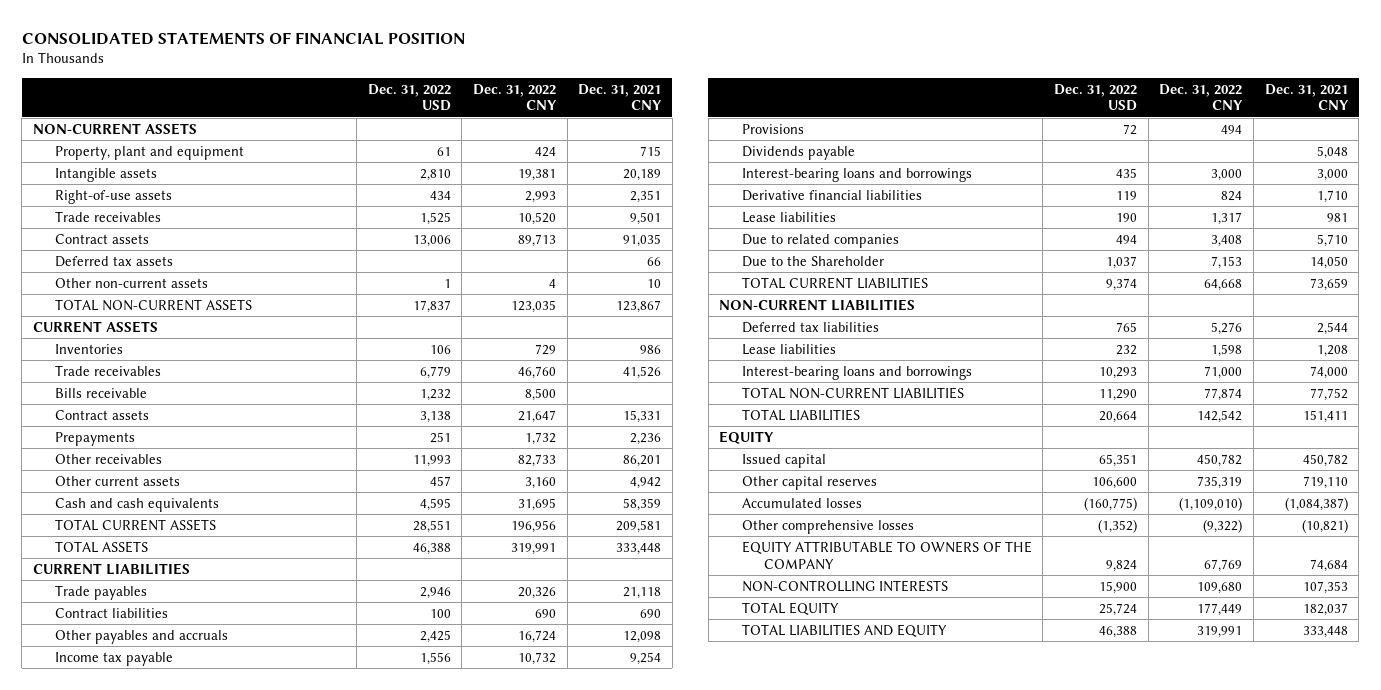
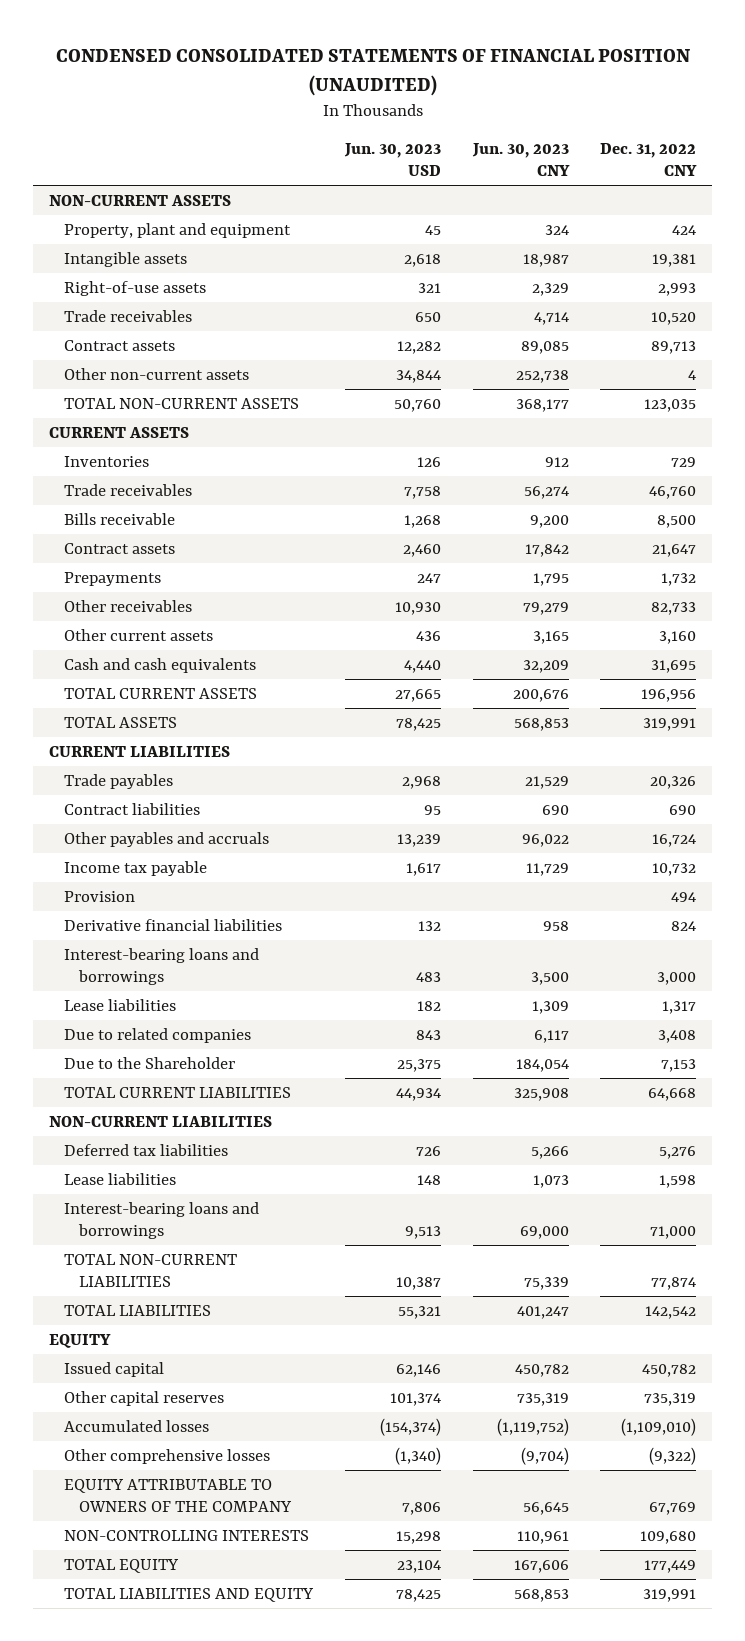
[21,31,465,45] CONSOLIDATED STATEMENTS OF FINANCIAL POSITION -> [55,48,690,96] CONDENSED CONSOLIDATED STATEMENTS OF FINANCIAL POSITION (UNAUDITED)
[367,83,451,112] Dec. 31, 2022 USD -> none
[578,83,663,111] Dec. 31, 2021 CNY -> none
none -> [343,143,441,177] Jun. 30, 2023 USD
none -> [471,143,570,177] Jun. 30, 2023 CNY
[55,255,174,267] Deferred tax assets -> none
[741,145,855,160] Dividends payable -> none
[741,123,804,134] Provisions -> [63,890,135,902] Provision
[741,167,972,182] Interest-bearing loans and borrowings -> [63,947,259,985] Interest-bearing loans and borrowings

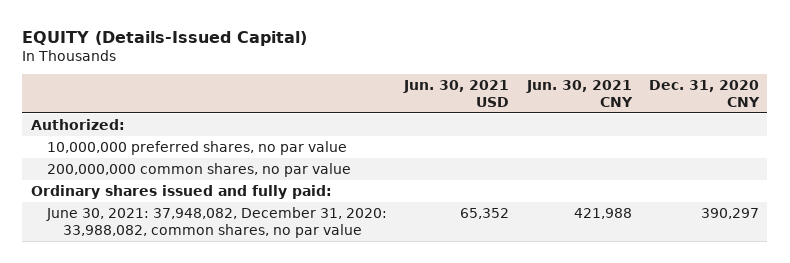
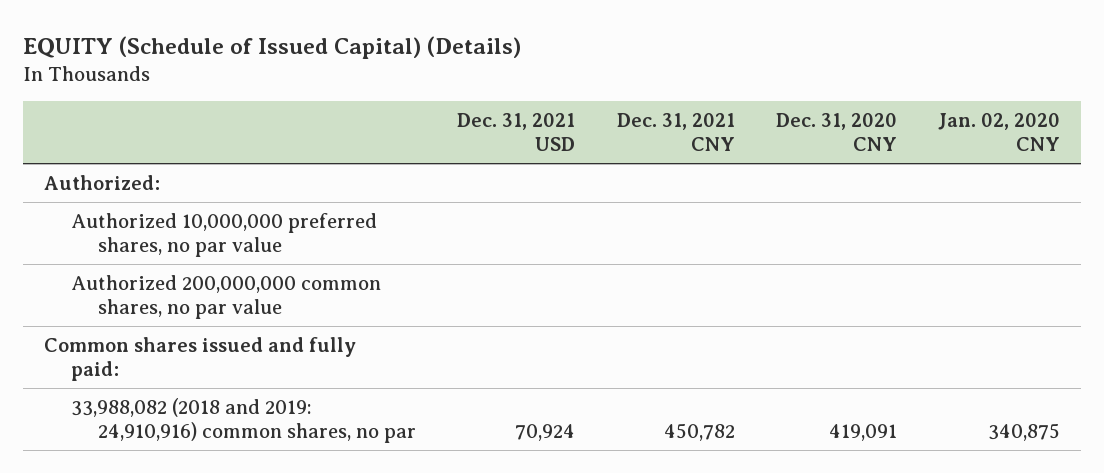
[22,31,308,47] EQUITY (Details-Issued Capital) -> [22,36,521,60] EQUITY (Schedule of Issued Capital) (Details)
[403,80,510,107] Jun. 30, 2021 USD -> none
[525,80,633,107] Jun. 30, 2021 CNY -> none
none -> [457,112,576,152] Dec. 31, 2021 USD
none -> [616,112,735,152] Dec. 31, 2021 CNY
none -> [938,112,1061,152] Jan. 02, 2020 CNY
[47,140,348,155] 10,000,000 preferred shares, no par value -> [70,212,377,258] Authorized 10,000,000 preferred shares, no par value
[47,162,352,177] 200,000,000 common shares, no par value -> [70,274,381,320] Authorized 200,000,000 common shares, no par value
[30,184,332,199] Ordinary shares issued and fully paid: -> [43,336,356,382] Common shares issued and fully paid:
[46,206,388,238] June 30, 2021: 37,948,082, December 31, 2020: 33,988,082, common shares, no par value -> [70,397,416,444] 33,988,082 (2018 and 2019: 24,910,916) common shares, no par
[700,207,759,219] 390,297 -> [828,424,897,442] 419,091

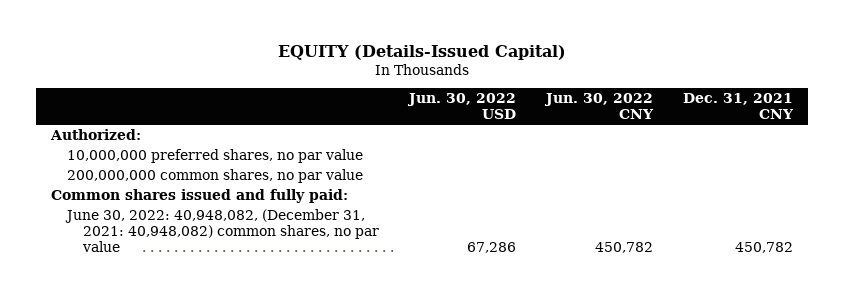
[22,36,521,60] EQUITY (Schedule of Issued Capital) (Details) -> [278,44,567,60] EQUITY (Details-Issued Capital)
[457,112,576,152] Dec. 31, 2021 USD -> none
[775,112,897,152] Dec. 31, 2020 CNY -> none
[938,112,1061,152] Jan. 02, 2020 CNY -> none
none -> [407,93,517,120] Jun. 30, 2022 USD
none -> [544,93,655,120] Jun. 30, 2022 CNY
[70,212,377,258] Authorized 10,000,000 preferred shares, no par value -> [67,149,364,164] 10,000,000 preferred shares, no par value
[70,274,381,320] Authorized 200,000,000 common shares, no par value -> [67,169,364,184] 200,000,000 common shares, no par value
[70,397,416,444] 33,988,082 (2018 and 2019: 24,910,916) common shares, no par -> [65,209,380,253] June 30, 2022: 40,948,082, (December 31, 2021: 40,948,082) common shares, no par value

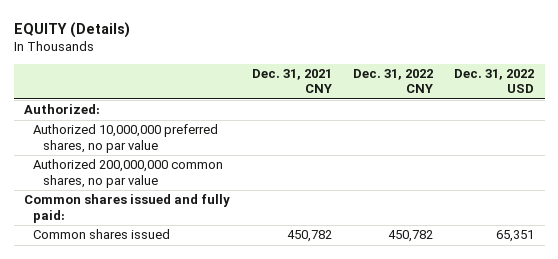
[278,44,567,60] EQUITY (Details-Issued Capital) -> [13,21,130,38] EQUITY (Details)
[407,93,517,120] Jun. 30, 2022 USD -> none
[544,93,655,120] Jun. 30, 2022 CNY -> none
none -> [352,69,433,94] Dec. 31, 2022 CNY
none -> [453,69,534,94] Dec. 31, 2022 USD
[67,149,364,164] 10,000,000 preferred shares, no par value -> [33,124,219,153] Authorized 10,000,000 preferred shares, no par value
[67,169,364,184] 200,000,000 common shares, no par value -> [33,159,224,188] Authorized 200,000,000 common shares, no par value
[65,209,380,253] June 30, 2022: 40,948,082, (December 31, 2021: 40,948,082) common shares, no par value -> [33,229,171,240] Common shares issued

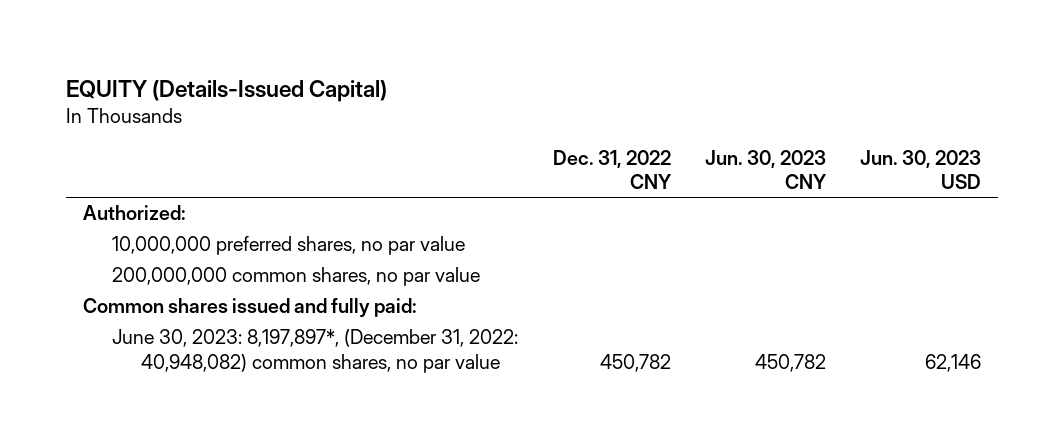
[13,21,130,38] EQUITY (Details) -> [66,79,388,102] EQUITY (Details-Issued Capital)
[251,69,332,94] Dec. 31, 2021 CNY -> none
[453,69,534,94] Dec. 31, 2022 USD -> none
none -> [704,149,827,190] Jun. 30, 2023 CNY
none -> [860,149,982,190] Jun. 30, 2023 USD
[33,124,219,153] Authorized 10,000,000 preferred shares, no par value -> [112,236,466,256] 10,000,000 preferred shares, no par value
[33,159,224,188] Authorized 200,000,000 common shares, no par value -> [112,267,481,287] 200,000,000 common shares, no par value
[33,229,171,240] Common shares issued -> [112,329,519,373] June 30, 2023: 8,197,897*, (December 31, 2022: 40,948,082) common shares, no par value

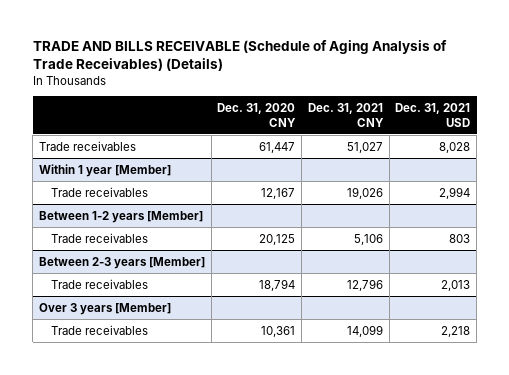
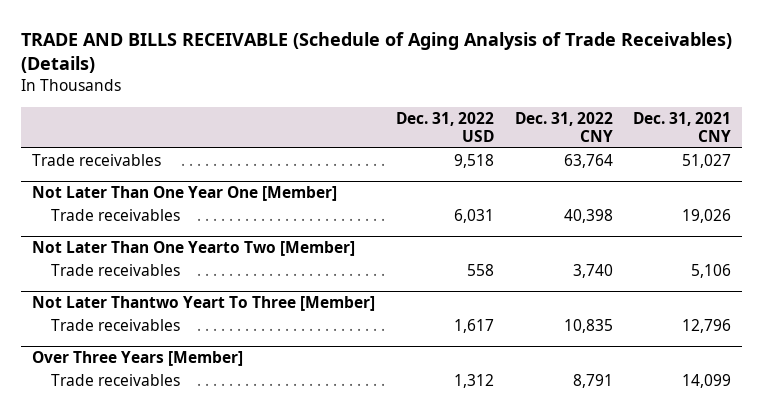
[217,103,297,127] Dec. 31, 2020 CNY -> none
[395,103,471,127] Dec. 31, 2021 USD -> none
none -> [395,111,494,143] Dec. 31, 2022 USD
none -> [514,111,613,143] Dec. 31, 2022 CNY
[38,163,171,177] Within 1 year [Member] -> [31,186,337,202] Not Later Than One Year One [Member]
[38,210,203,223] Between 1-2 years [Member] -> [31,241,355,257] Not Later Than One Yearto Two [Member]
[38,256,205,269] Between 2-3 years [Member] -> [31,296,375,312] Not Later Thantwo Yeart To Three [Member]
[38,302,171,315] Over 3 years [Member] -> [31,351,243,367] Over Three Years [Member]

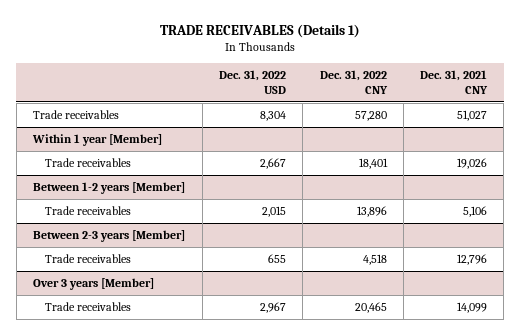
[21,31,733,73] TRADE AND BILLS RECEIVABLE (Schedule of Aging Analysis of Trade Receivables) (Details) -> [160,24,361,39] TRADE RECEIVABLES (Details 1)
[453,153,494,168] 9,518 -> [259,110,286,121] 8,304
[563,153,613,168] 63,764 -> [354,110,387,121] 57,280
[31,186,337,202] Not Later Than One Year One [Member] -> [32,133,163,146] Within 1 year [Member]
[453,208,494,223] 6,031 -> [259,157,286,169] 2,667
[563,208,613,223] 40,398 -> [358,157,388,169] 18,401
[31,241,355,257] Not Later Than One Yearto Two [Member] -> [33,181,186,194] Between 1-2 years [Member]
[466,263,494,276] 558 -> [261,205,286,217] 2,015
[572,263,613,278] 3,740 -> [356,205,387,217] 13,896
[31,296,375,312] Not Later Thantwo Yeart To Three [Member] -> [33,229,186,242] Between 2-3 years [Member]
[453,318,494,333] 1,617 -> [267,253,286,263] 655
[563,318,613,333] 10,835 -> [362,253,387,265] 4,518
[31,351,243,367] Over Three Years [Member] -> [33,277,155,290] Over 3 years [Member]
[453,373,494,388] 1,312 -> [259,301,286,313] 2,967
[572,373,613,388] 8,791 -> [354,301,387,313] 20,465

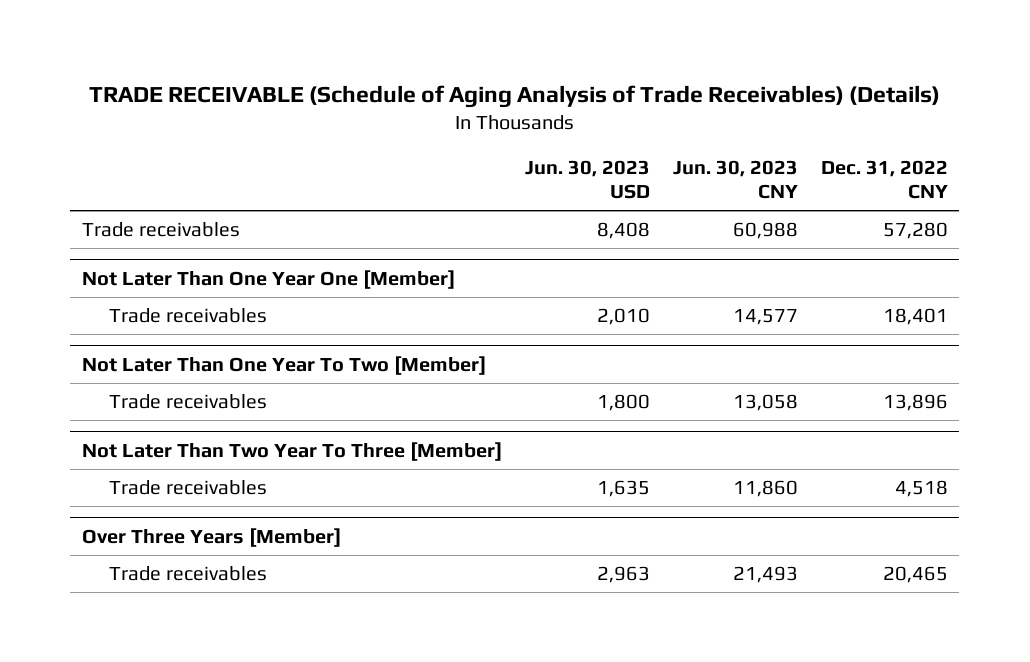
[160,24,361,39] TRADE RECEIVABLES (Details 1) -> [88,84,940,108] TRADE RECEIVABLE (Schedule of Aging Analysis of Trade Receivables) (Details)
[218,70,286,94] Dec. 31, 2022 USD -> none
[420,70,489,94] Dec. 31, 2021 CNY -> none
none -> [524,160,650,200] Jun. 30, 2023 USD
none -> [672,160,798,200] Jun. 30, 2023 CNY
[32,133,163,146] Within 1 year [Member] -> [81,270,455,290] Not Later Than One Year One [Member]
[33,181,186,194] Between 1-2 years [Member] -> [81,356,486,376] Not Later Than One Year To Two [Member]
[33,229,186,242] Between 2-3 years [Member] -> [81,442,502,462] Not Later Than Two Year To Three [Member]
[33,277,155,290] Over 3 years [Member] -> [81,528,341,548] Over Three Years [Member]

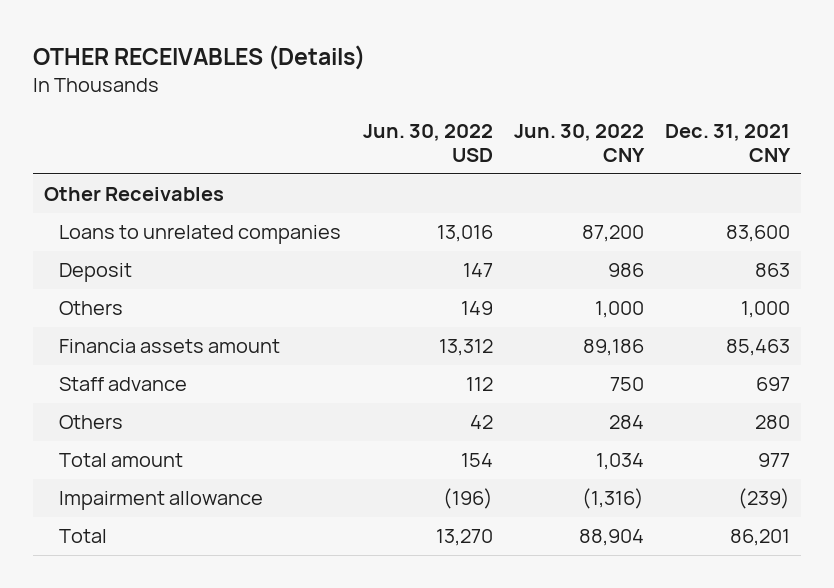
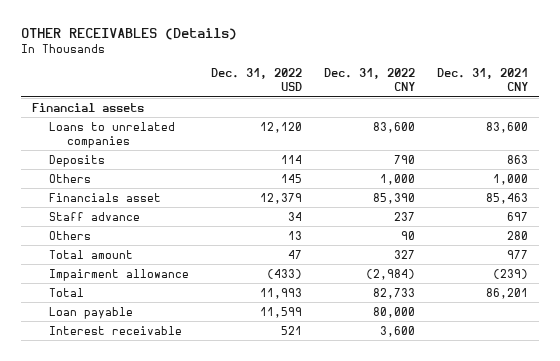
[362,124,493,163] Jun. 30, 2022 USD -> none
[513,124,645,163] Jun. 30, 2022 CNY -> none
none -> [211,68,303,92] Dec. 31, 2022 USD
none -> [323,68,415,92] Dec. 31, 2022 CNY
[44,187,225,202] Other Receivables -> none
none -> [31,102,144,112] Financial assets
[59,263,133,283] Deposit -> [49,154,106,167] Deposits
[59,339,281,354] Financia assets amount -> [49,192,162,202] Financials asset
none -> [49,306,134,319] Loan payable
none -> [49,325,183,335] Interest receivable

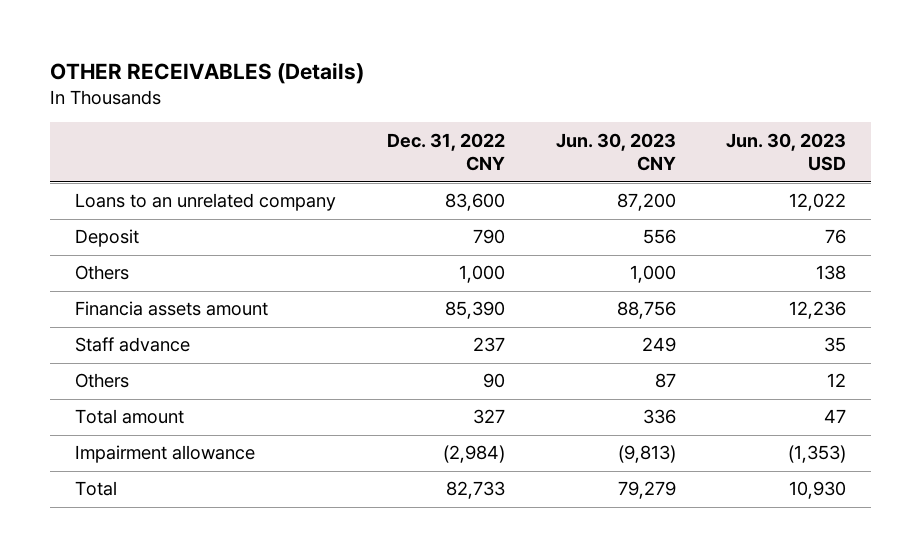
[211,68,303,92] Dec. 31, 2022 USD -> none
[436,68,528,92] Dec. 31, 2021 CNY -> none
none -> [555,132,676,172] Jun. 30, 2023 CNY
none -> [726,132,847,172] Jun. 30, 2023 USD
[31,102,144,112] Financial assets -> none
[49,121,176,148] Loans to unrelated companies -> [75,193,337,212] Loans to an unrelated company
[49,154,106,167] Deposits -> [75,229,140,248] Deposit
[49,192,162,202] Financials asset -> [75,301,269,317] Financia assets amount
[49,306,134,319] Loan payable -> none
[49,325,183,335] Interest receivable -> none

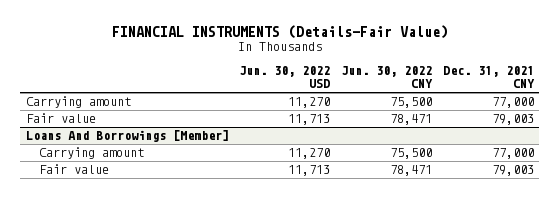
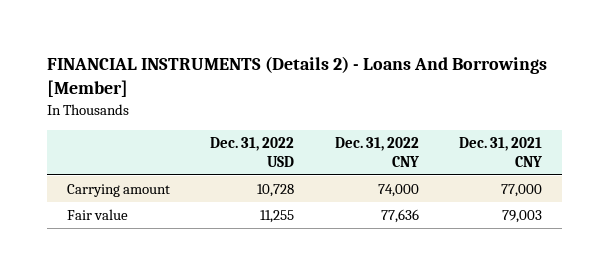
[111,24,448,39] FINANCIAL INSTRUMENTS (Details-Fair Value) -> [46,56,547,97] FINANCIAL INSTRUMENTS (Details 2) - Loans And Borrowings [Member]
[239,65,331,89] Jun. 30, 2022 USD -> none
[340,65,433,89] Jun. 30, 2022 CNY -> none
none -> [210,136,295,167] Dec. 31, 2022 USD
none -> [334,136,419,167] Dec. 31, 2022 CNY
[25,130,229,143] Loans And Borrowings [Member] -> none
[38,147,144,160] Carrying amount -> none
[38,164,109,175] Fair value -> none

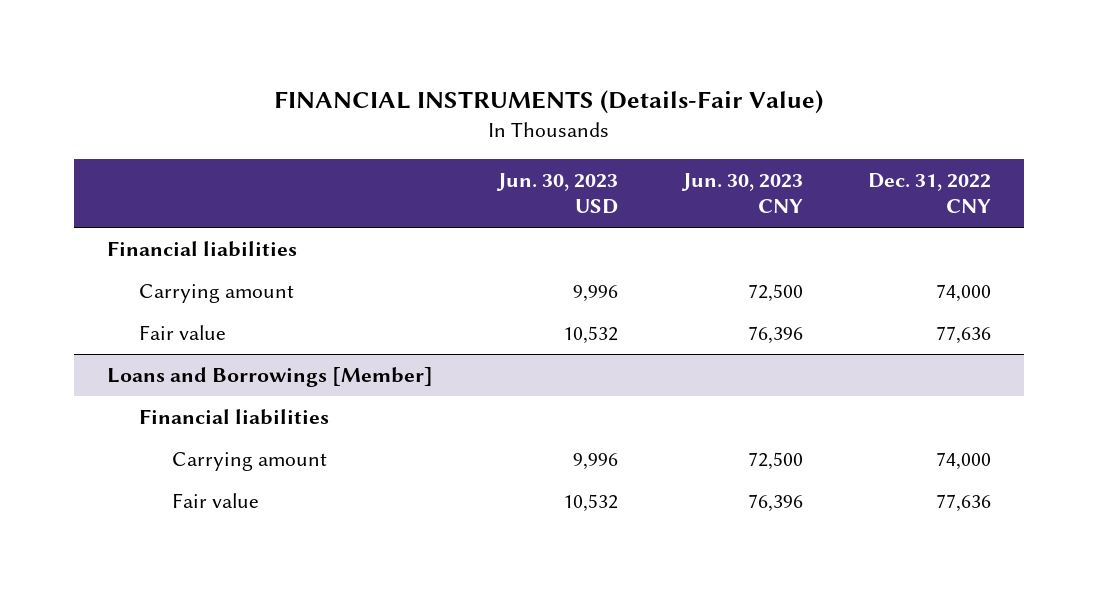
[46,56,547,97] FINANCIAL INSTRUMENTS (Details 2) - Loans And Borrowings [Member] -> [274,90,824,115] FINANCIAL INSTRUMENTS (Details-Fair Value)
[210,136,295,167] Dec. 31, 2022 USD -> none
[459,136,543,167] Dec. 31, 2021 CNY -> none
none -> [496,173,619,215] Jun. 30, 2023 USD
none -> [681,173,804,214] Jun. 30, 2023 CNY
none -> [106,241,297,258] Financial liabilities
none -> [106,367,433,388] Loans and Borrowings [Member]
none -> [139,409,330,426] Financial liabilities
none -> [171,452,327,472] Carrying amount
none -> [171,493,259,509] Fair value

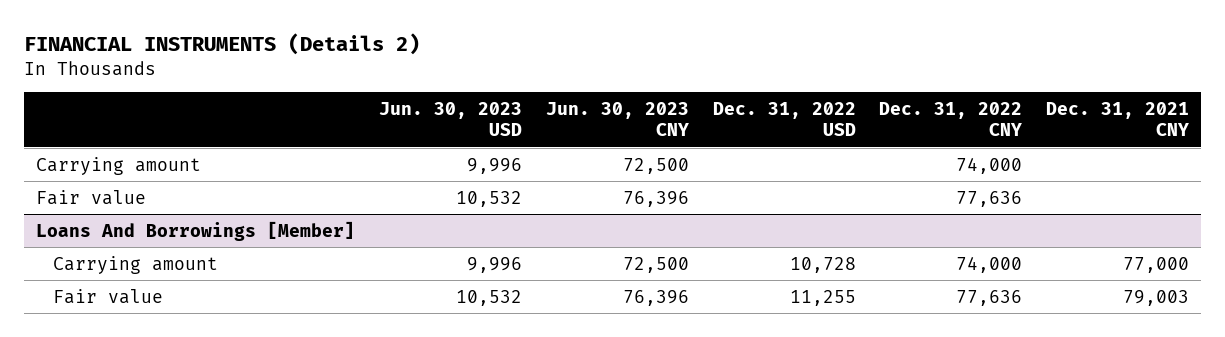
[274,90,824,115] FINANCIAL INSTRUMENTS (Details-Fair Value) -> [24,33,421,56] FINANCIAL INSTRUMENTS (Details 2)
none -> [712,101,856,137] Dec. 31, 2022 USD
none -> [1046,101,1190,137] Dec. 31, 2021 CNY
[106,241,297,258] Financial liabilities -> none
[139,409,330,426] Financial liabilities -> none
[106,367,433,388] Loans and Borrowings [Member] -> [36,220,356,241] Loans And Borrowings [Member]

